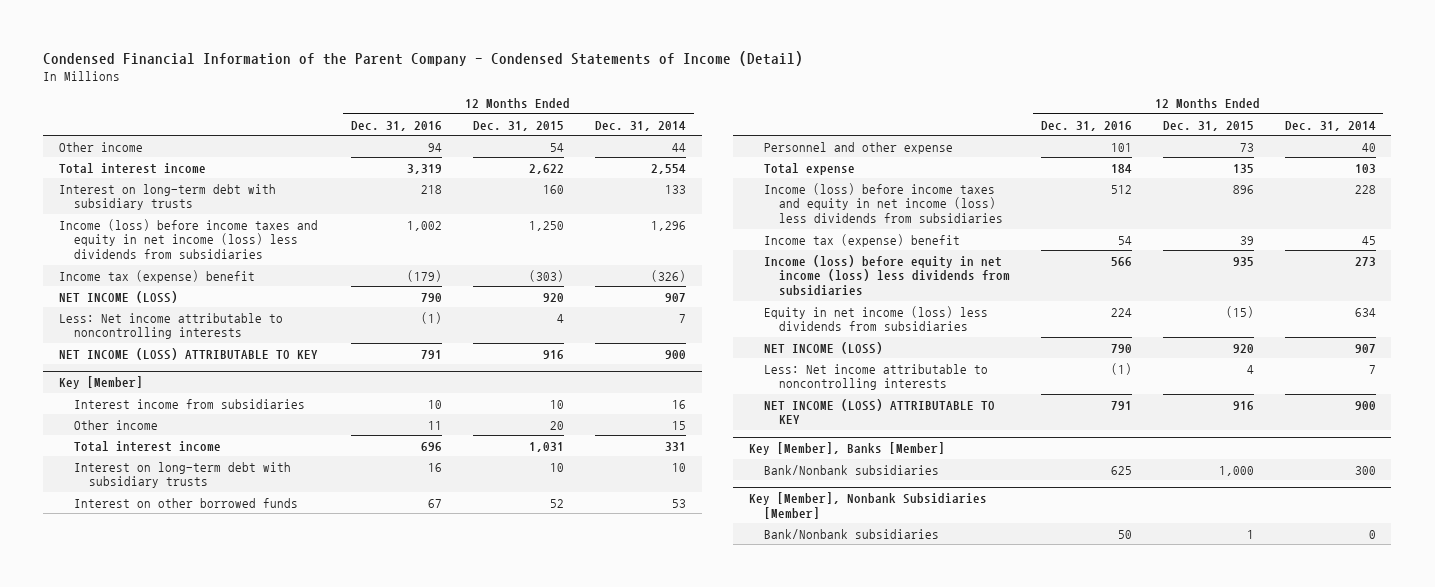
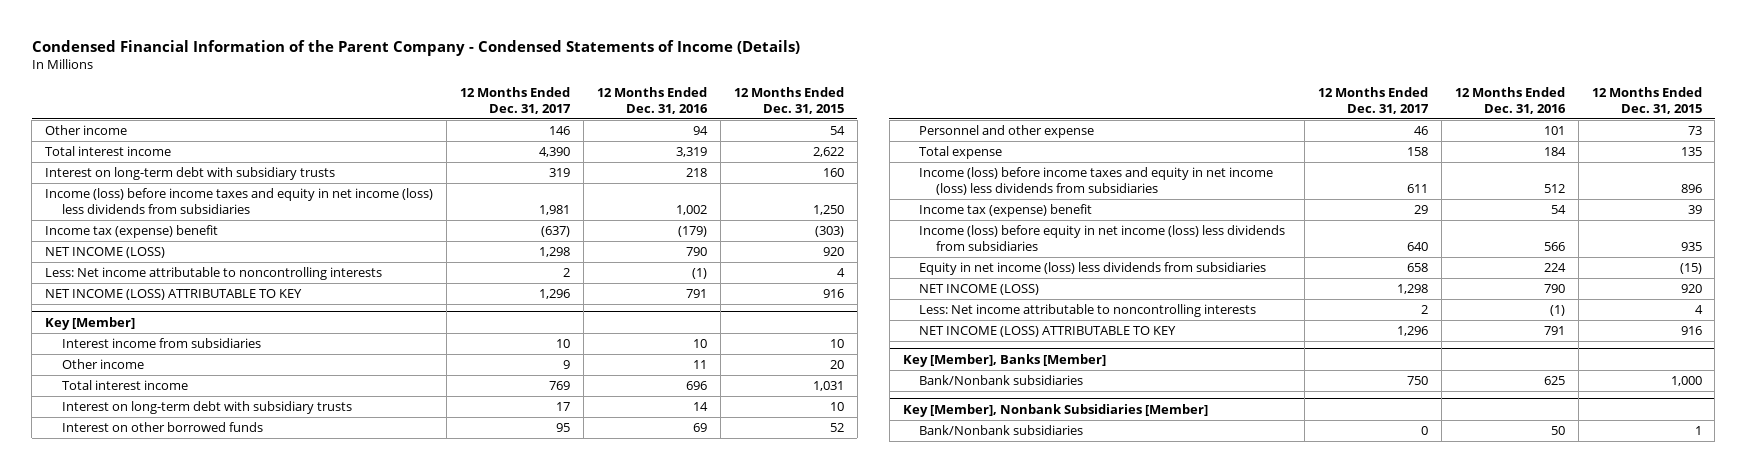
[43,51,804,67] Condensed Financial Information of the Parent Company - Condensed Statements of Income (Detail) -> [31,39,800,56] Condensed Financial Information of the Parent Company - Condensed Statements of Income (Details)
[595,120,687,131] Dec. 31, 2014 -> none
none -> [460,86,572,114] 12 Months Ended Dec. 31, 2017
[427,462,442,472] 16 -> [693,402,709,412] 14
[427,498,442,508] 67 -> [693,423,708,433] 69

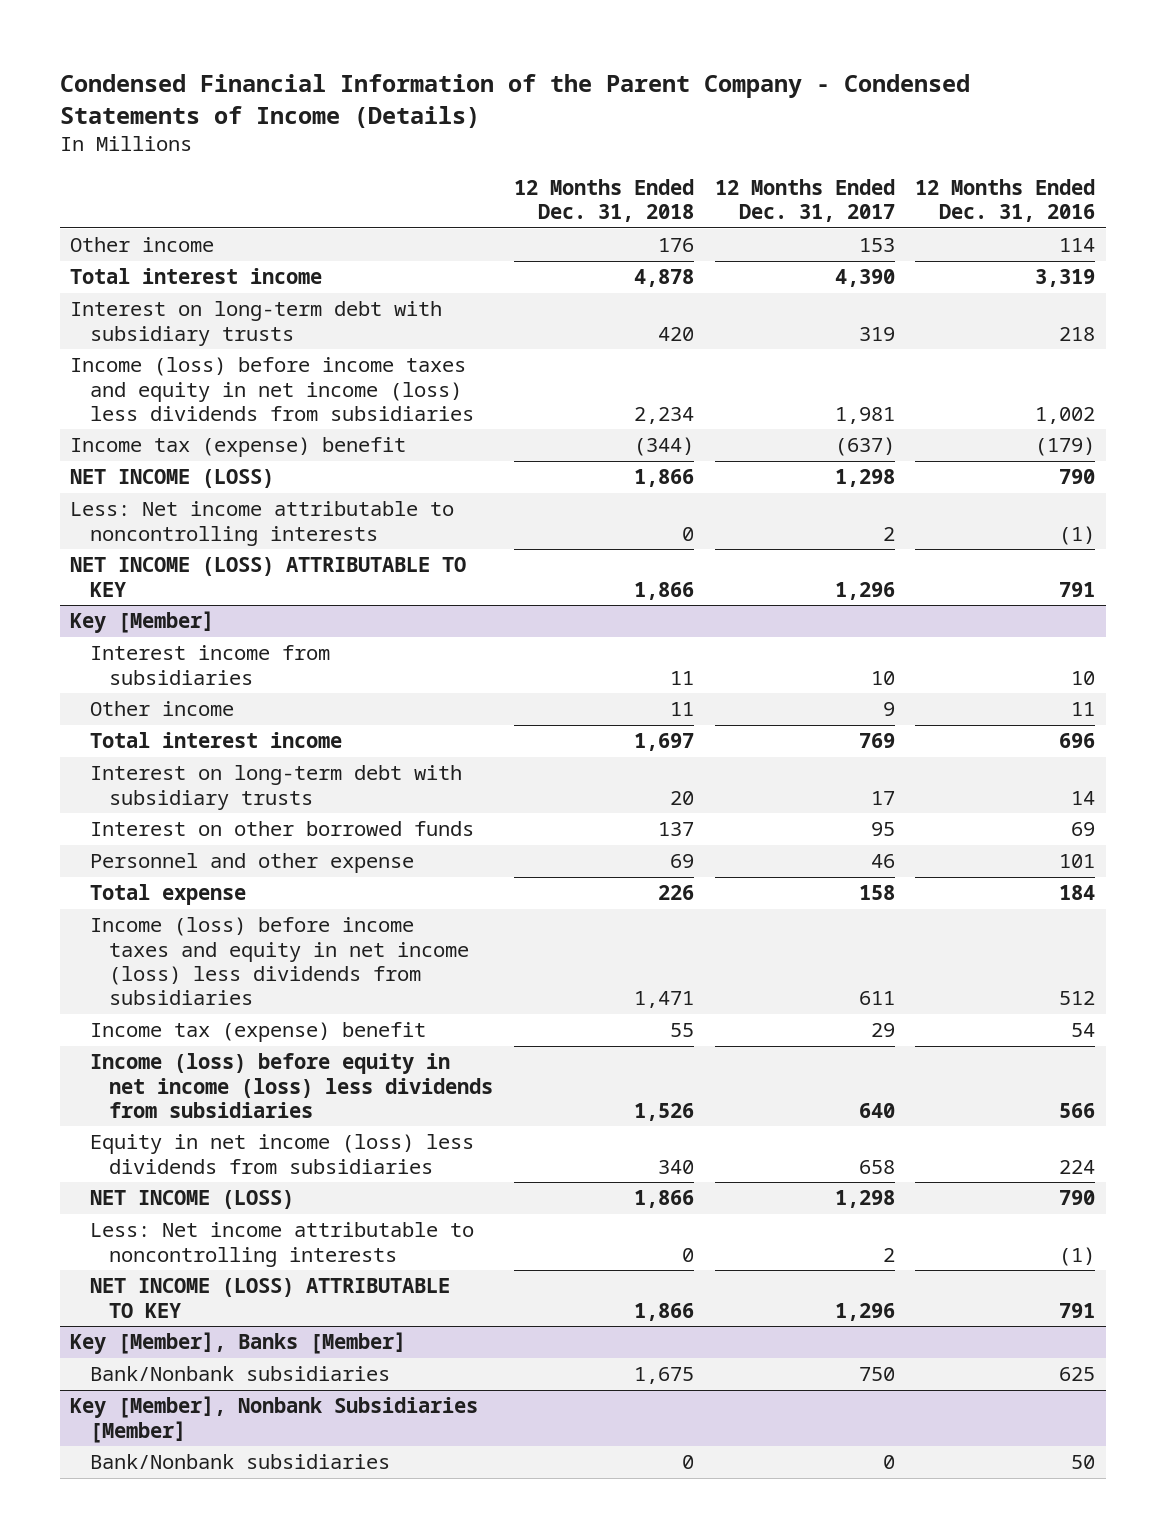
[734,86,845,114] 12 Months Ended Dec. 31, 2015 -> none
none -> [513,178,694,223] 12 Months Ended Dec. 31, 2018
[549,126,571,136] 146 -> [858,238,895,253] 153
[693,126,709,136] 94 -> [1059,238,1096,253] 114

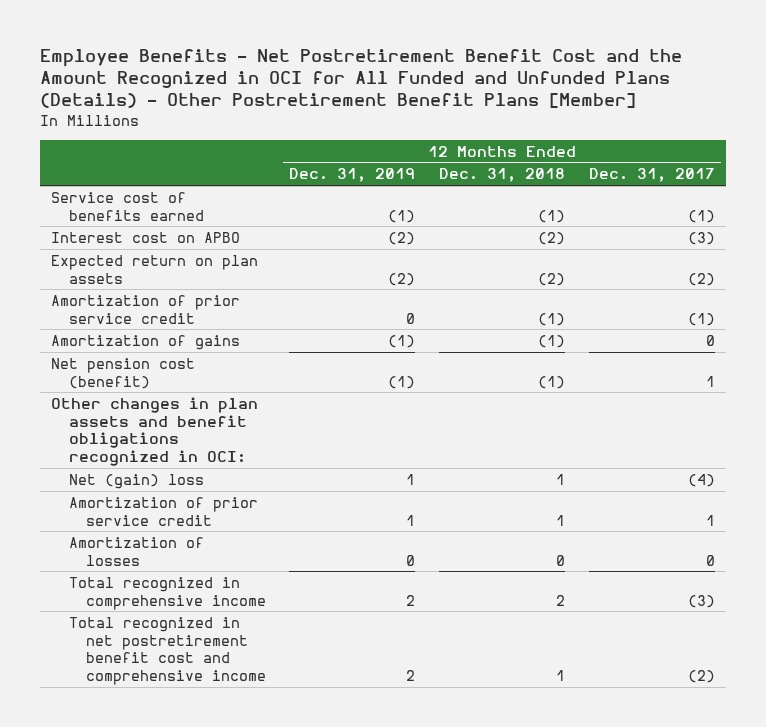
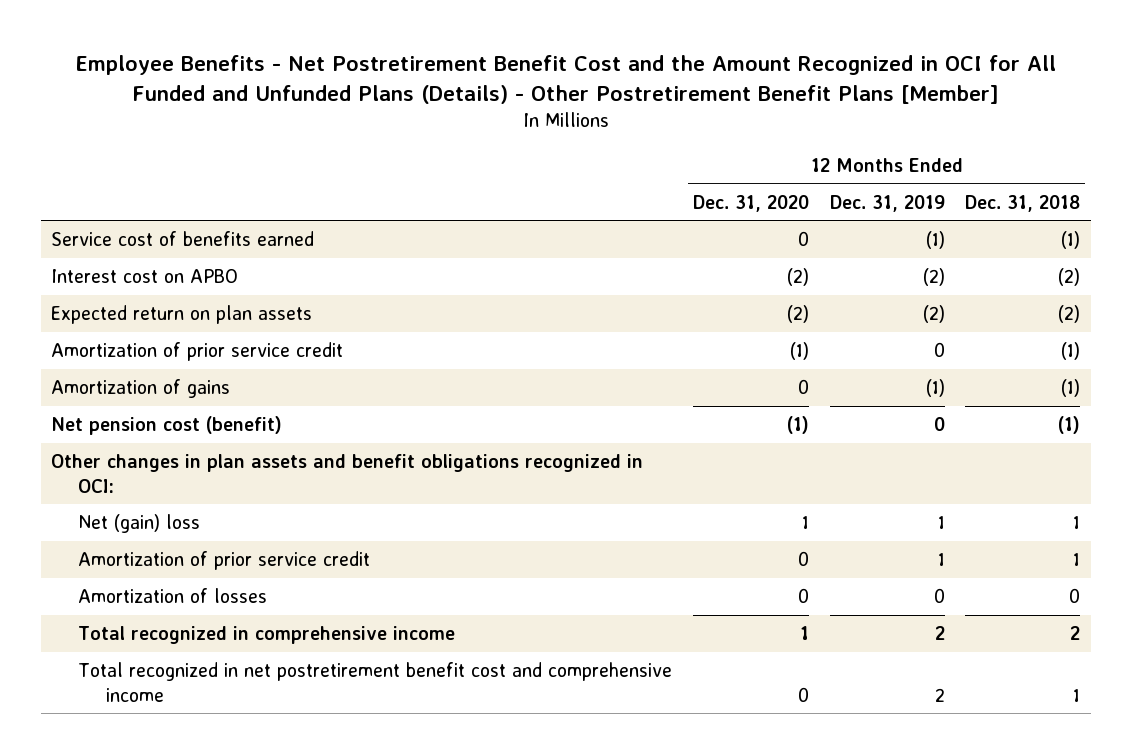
[588,168,715,183] Dec. 31, 2017 -> none
none -> [692,194,809,212] Dec. 31, 2020
[388,375,416,389] (1) -> [933,417,945,432] 0

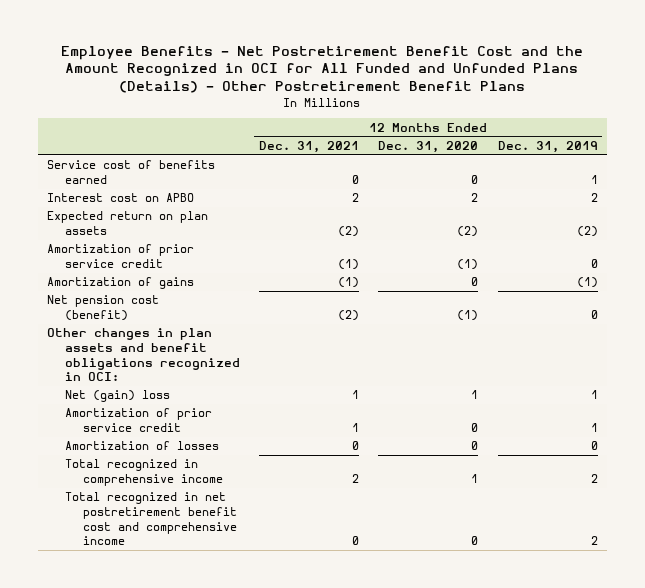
[74,54,1056,105] Employee Benefits - Net Postretirement Benefit Cost and the Amount Recognized in OCI for All Funded and Unfunded Plans (Details) - Other Postretirement Benefit Plans [Member] -> [61,45,584,94] Employee Benefits - Net Postretirement Benefit Cost and the Amount Recognized in OCI for All Funded and Unfunded Plans (Details) - Other Postretirement Benefit Plans
[965,194,1081,212] Dec. 31, 2018 -> none
none -> [259,140,360,153] Dec. 31, 2021
[925,231,945,250] (1) -> [590,175,598,185] 1
[786,268,809,287] (2) -> [471,193,479,203] 2
[922,268,945,287] (2) -> [590,193,598,203] 2

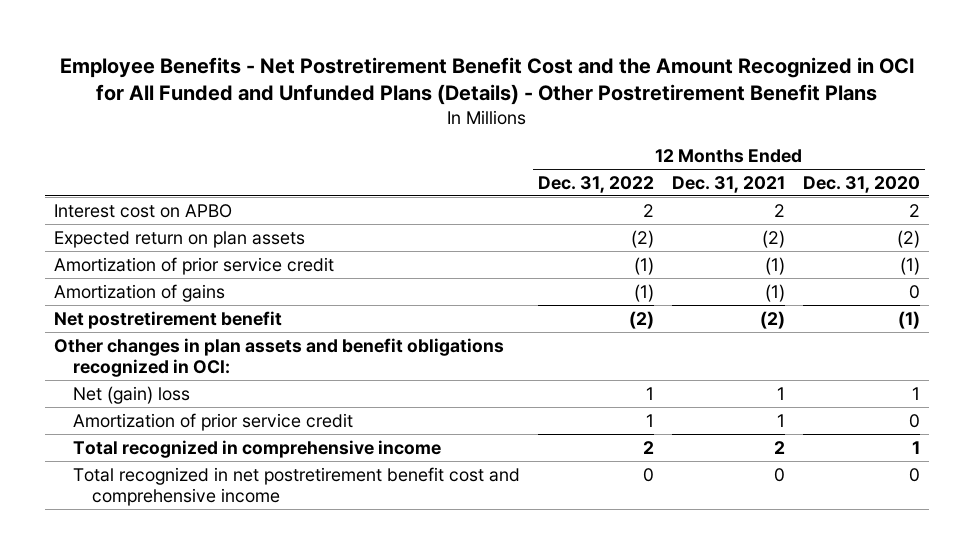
[497,140,598,153] Dec. 31, 2019 -> none
none -> [537,175,654,193] Dec. 31, 2022
[47,160,216,185] Service cost of benefits earned -> none
[47,295,160,322] Net pension cost (benefit) -> [53,310,282,329] Net postretirement benefit
[65,441,220,451] Amortization of losses -> none

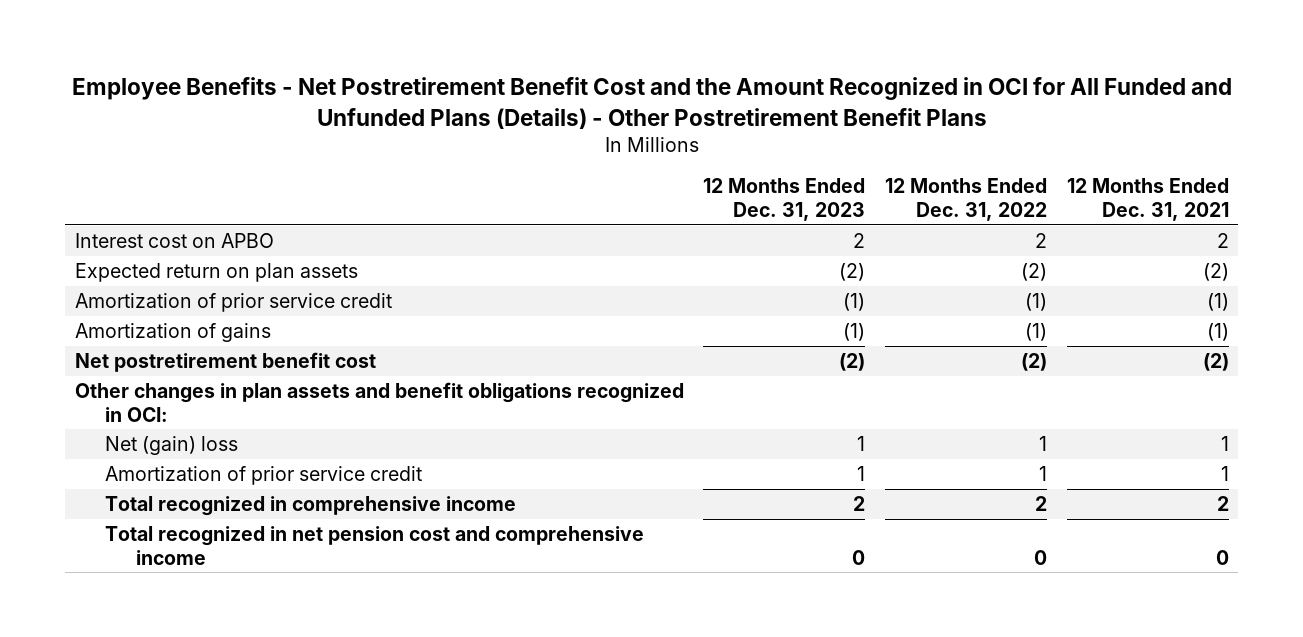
[803,175,921,193] Dec. 31, 2020 -> none
none -> [703,178,866,222] 12 Months Ended Dec. 31, 2023
[53,310,282,329] Net postretirement benefit -> [74,351,376,372] Net postretirement benefit cost
[72,466,520,507] Total recognized in net postretirement benefit cost and comprehensive income -> [105,525,645,565] Total recognized in net pension cost and comprehensive income

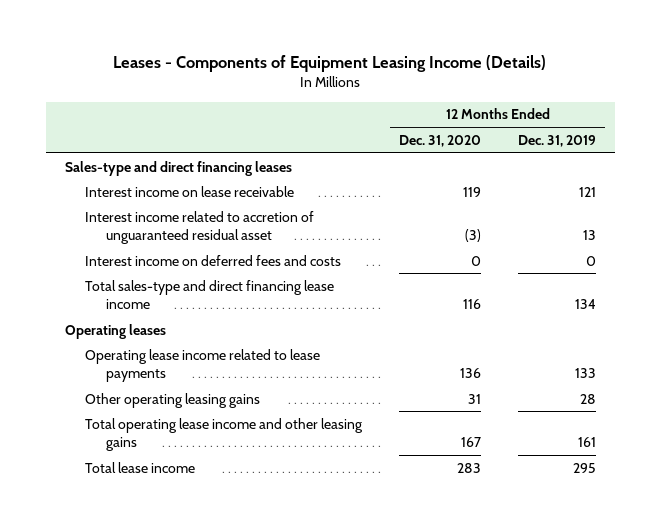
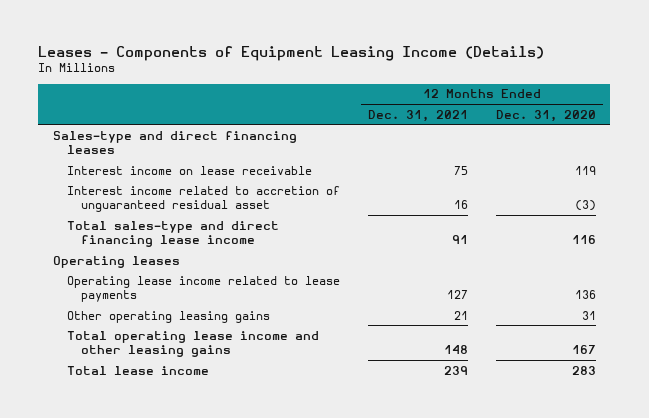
[518,134,597,147] Dec. 31, 2019 -> none
none -> [367,109,468,122] Dec. 31, 2021
[85,254,342,266] Interest income on deferred fees and costs -> none

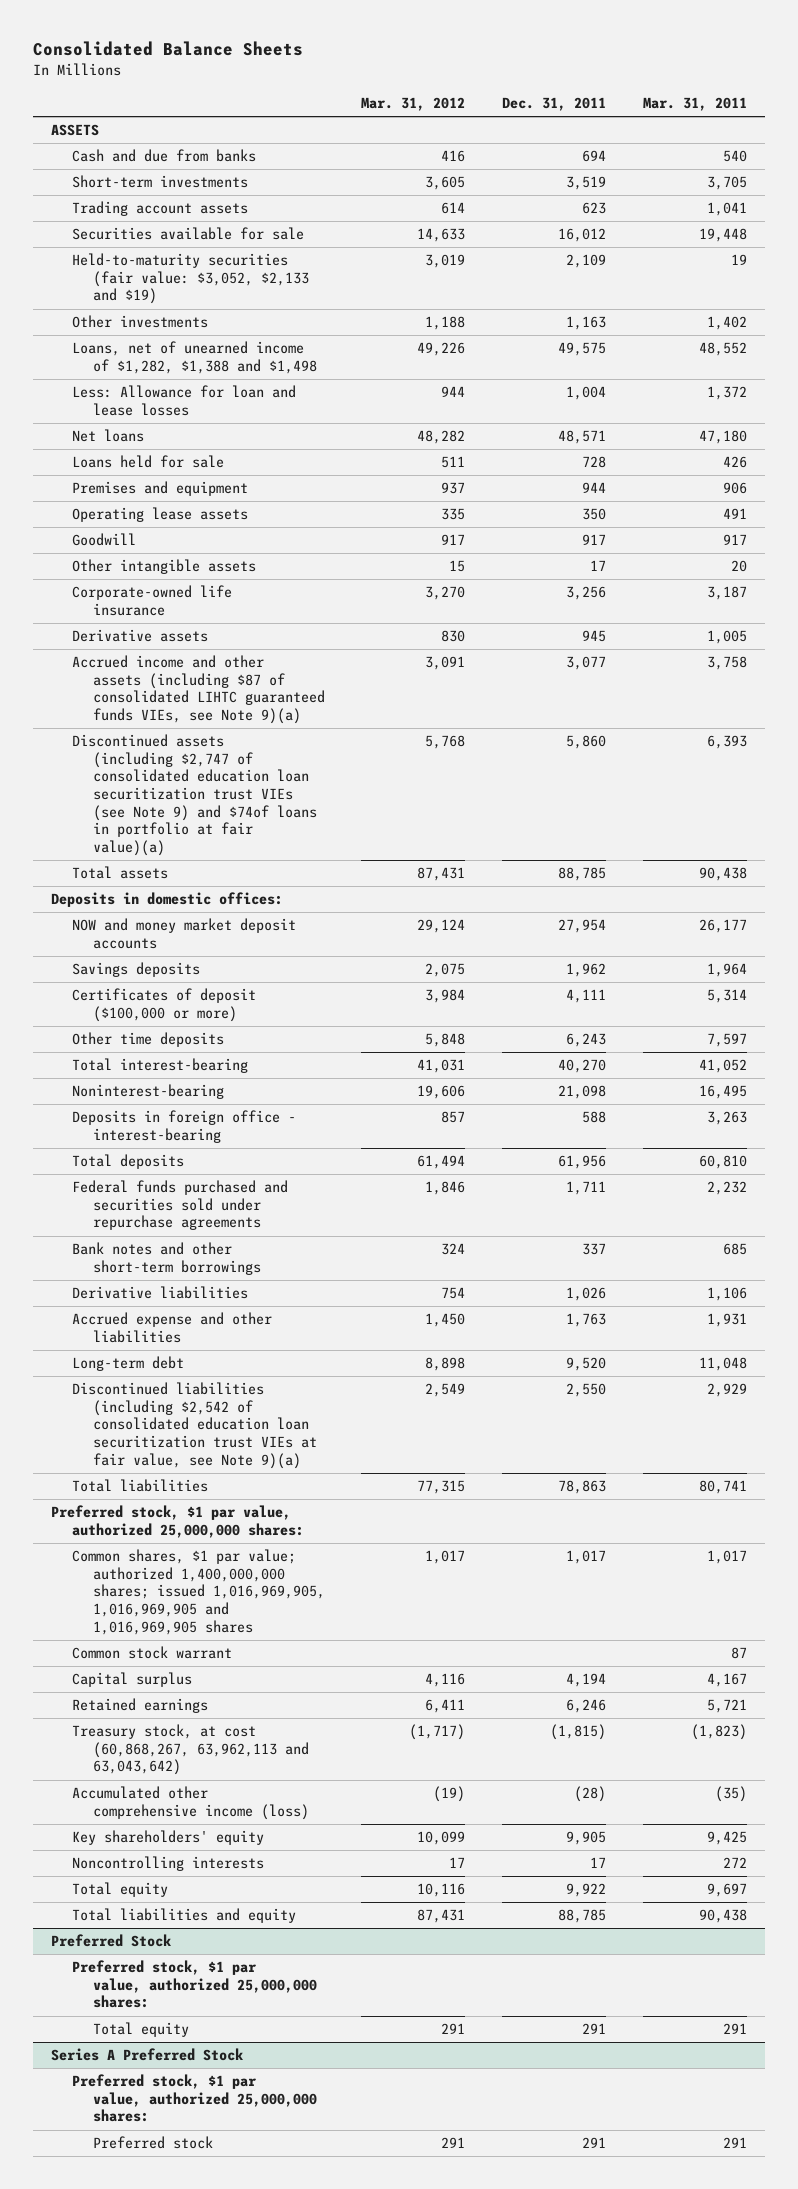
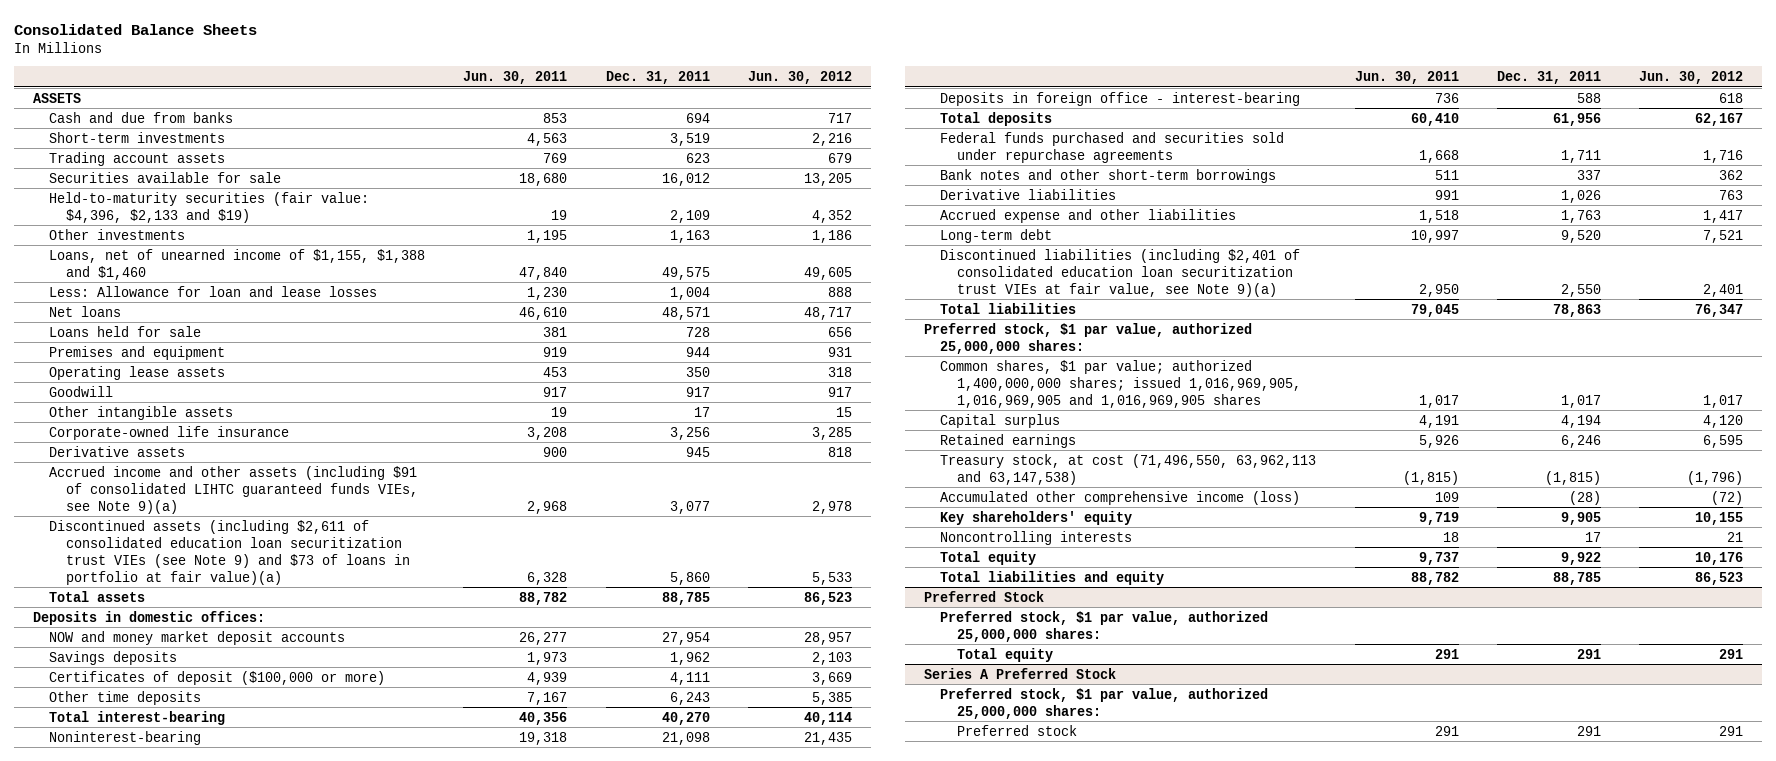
[361,97,466,112] Mar. 31, 2012 -> none
[642,97,747,112] Mar. 31, 2011 -> none
none -> [463,70,568,84] Jun. 30, 2011
none -> [748,70,853,84] Jun. 30, 2012
[71,253,309,305] Held-to-maturity securities (fair value: $3,052, $2,133 and $19) -> [49,191,370,223] Held-to-maturity securities (fair value: $4,396, $2,133 and $19)
[71,341,317,374] Loans, net of unearned income of $1,282, $1,388 and $1,498 -> [49,248,426,280] Loans, net of unearned income of $1,155, $1,388 and $1,460
[71,655,325,725] Accrued income and other assets (including $87 of consolidated LIHTC guaranteed funds VIEs, see Note 9)(a) -> [49,465,418,514] Accrued income and other assets (including $91 of consolidated LIHTC guaranteed funds VIEs, see Note 9)(a)
[71,734,317,856] Discontinued assets (including $2,747 of consolidated education loan securitization trust VIEs (see Note 9) and $74of loans in portfolio at fair value)(a) -> [49,519,410,585] Discontinued assets (including $2,611 of consolidated education loan securitization trust VIEs (see Note 9) and $73 of loans in portfolio at fair value)(a)
[71,1382,317,1469] Discontinued liabilities (including $2,542 of consolidated education loan securitization trust VIEs at fair value, see Note 9)(a) -> [940,248,1301,297] Discontinued liabilities (including $2,401 of consolidated education loan securitization trust VIEs at fair value, see Note 9)(a)
[71,1646,232,1660] Common stock warrant -> none
[71,1724,309,1776] Treasury stock, at cost (60,868,267, 63,962,113 and 63,043,642) -> [940,453,1317,485] Treasury stock, at cost (71,496,550, 63,962,113 and 63,147,538)

